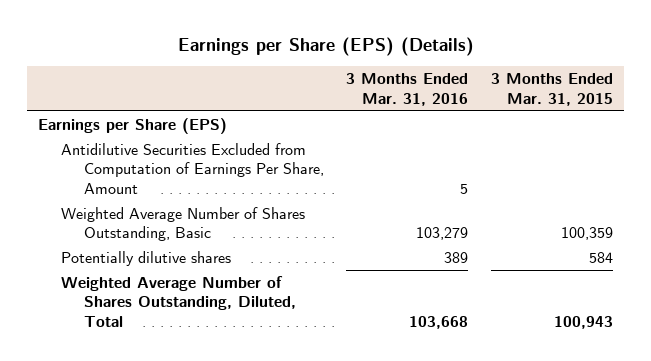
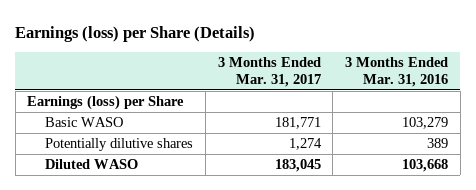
[177,36,474,56] Earnings per Share (EPS) (Details) -> [15,25,256,42] Earnings (loss) per Share (Details)
[490,72,613,106] 3 Months Ended Mar. 31, 2015 -> none
none -> [217,57,321,87] 3 Months Ended Mar. 31, 2017
[61,142,325,195] Antidilutive Securities Excluded from Computation of Earnings Per Share, Amount -> none
[38,117,228,134] Earnings per Share (EPS) -> [27,95,185,111] Earnings (loss) per Share
[61,206,306,242] Weighted Average Number of Shares Outstanding, Basic -> [45,117,124,128] Basic WASO
[61,275,297,328] Weighted Average Number of Shares Outstanding, Diluted, Total -> [45,159,139,170] Diluted WASO

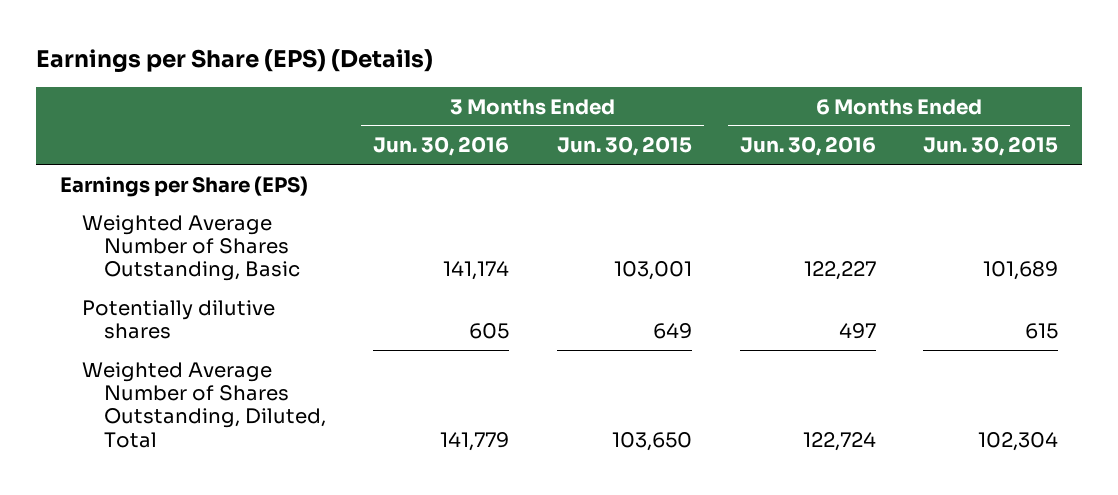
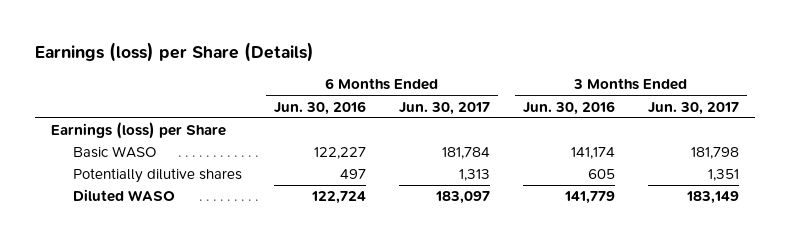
[36,49,434,74] Earnings per Share (EPS) (Details) -> [34,42,314,63] Earnings (loss) per Share (Details)
[556,136,692,157] Jun. 30, 2015 -> none
[923,136,1059,157] Jun. 30, 2015 -> none
none -> [399,101,491,115] Jun. 30, 2017
none -> [647,101,739,115] Jun. 30, 2017
[59,175,308,197] Earnings per Share (EPS) -> [51,122,227,140] Earnings (loss) per Share
[81,214,300,282] Weighted Average Number of Shares Outstanding, Basic -> [72,146,157,159] Basic WASO
[81,361,326,448] Weighted Average Number of Shares Outstanding, Diluted, Total -> [72,189,175,203] Diluted WASO

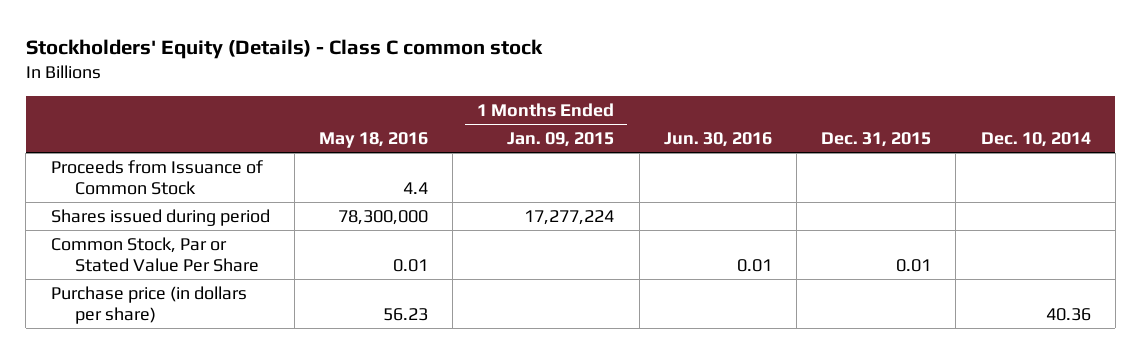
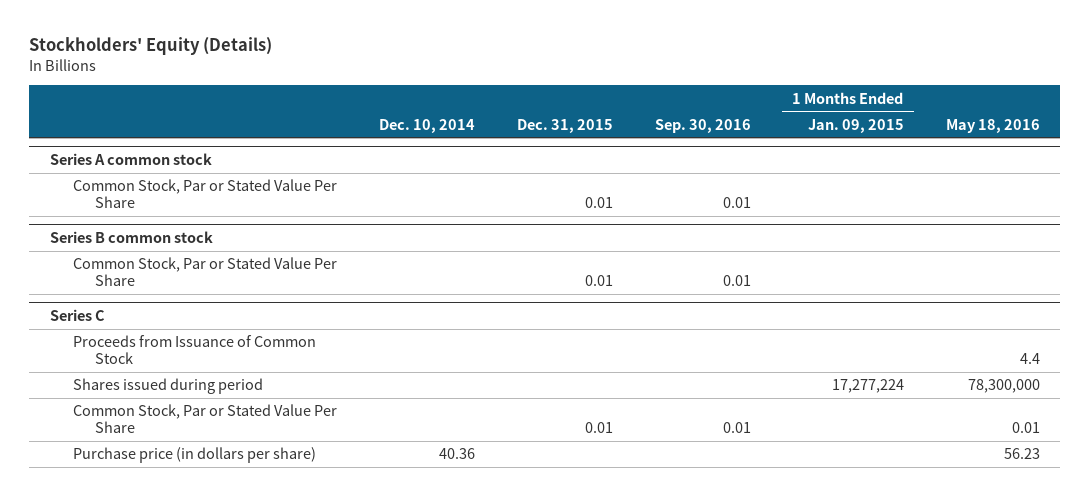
[25,38,543,59] Stockholders' Equity (Details) - Class C common stock -> [29,37,273,56] Stockholders' Equity (Details)
[663,132,772,148] Jun. 30, 2016 -> none
none -> [654,118,751,133] Sep. 30, 2016
none -> [50,152,213,165] Series A common stock
none -> [72,179,337,209] Common Stock, Par or Stated Value Per Share
none -> [50,230,214,243] Series B common stock
none -> [72,257,337,287] Common Stock, Par or Stated Value Per Share
none -> [50,308,106,321] Series C

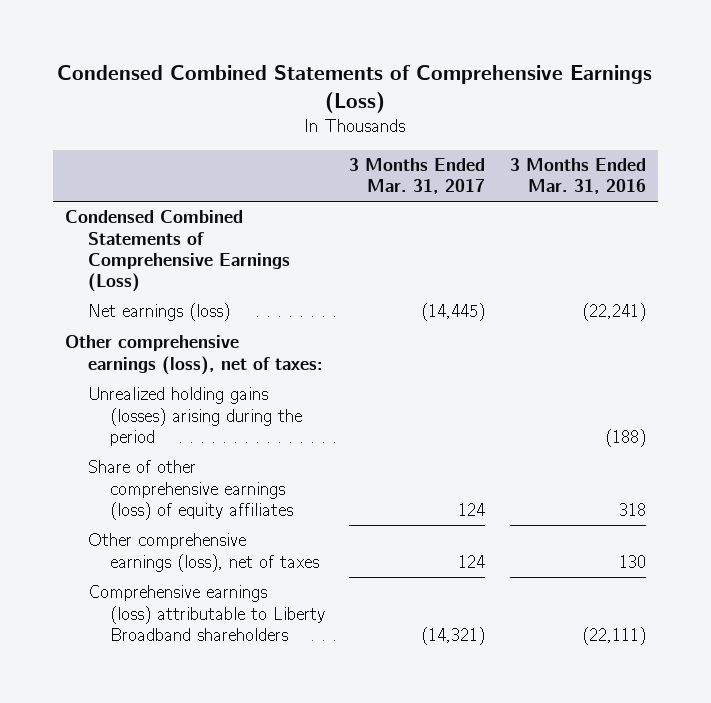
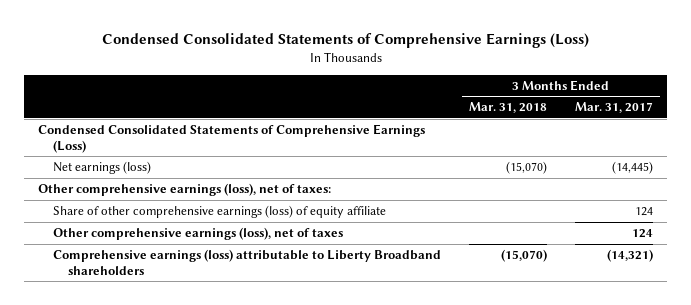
[57,65,653,113] Condensed Combined Statements of Comprehensive Earnings (Loss) -> [101,33,589,49] Condensed Consolidated Statements of Comprehensive Earnings (Loss)
[509,157,646,195] 3 Months Ended Mar. 31, 2016 -> none
none -> [468,102,547,114] Mar. 31, 2018
[64,210,290,293] Condensed Combined Statements of Comprehensive Earnings (Loss) -> [38,124,426,153] Condensed Consolidated Statements of Comprehensive Earnings (Loss)
[87,387,303,446] Unrealized holding gains (losses) arising during the period -> none
[87,460,294,520] Share of other comprehensive earnings (loss) of equity affiliates -> [52,205,386,219] Share of other comprehensive earnings (loss) of equity affiliate

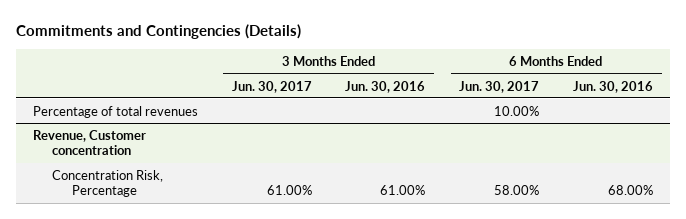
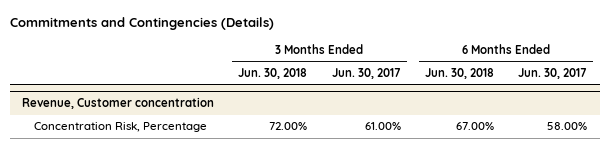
[345,80,426,93] Jun. 30, 2016 -> none
[573,80,654,93] Jun. 30, 2016 -> none
none -> [238,67,308,79] Jun. 30, 2018
none -> [424,67,494,79] Jun. 30, 2018
[32,105,198,118] Percentage of total revenues -> none

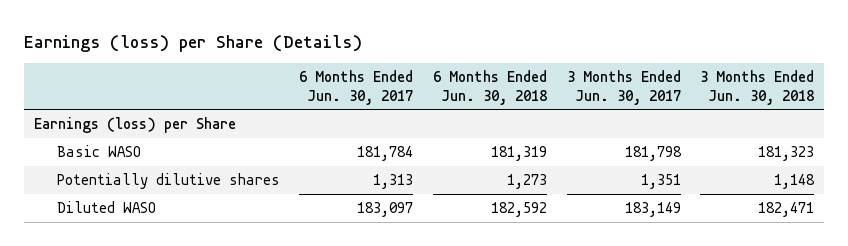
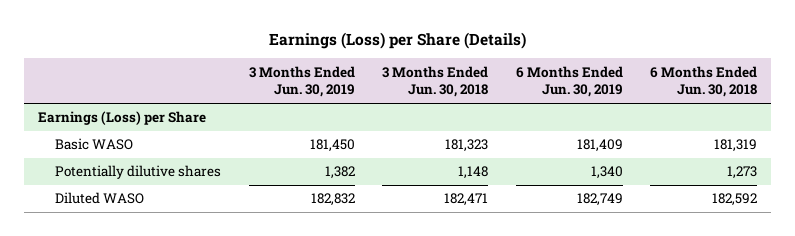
[24,34,363,52] Earnings (loss) per Share (Details) -> [268,32,526,50] Earnings (Loss) per Share (Details)
[299,70,414,105] 6 Months Ended Jun. 30, 2017 -> none
[566,70,681,105] 3 Months Ended Jun. 30, 2017 -> none
none -> [248,65,355,98] 3 Months Ended Jun. 30, 2019
none -> [515,65,623,98] 6 Months Ended Jun. 30, 2019
[33,117,236,134] Earnings (loss) per Share -> [37,111,206,126] Earnings (Loss) per Share

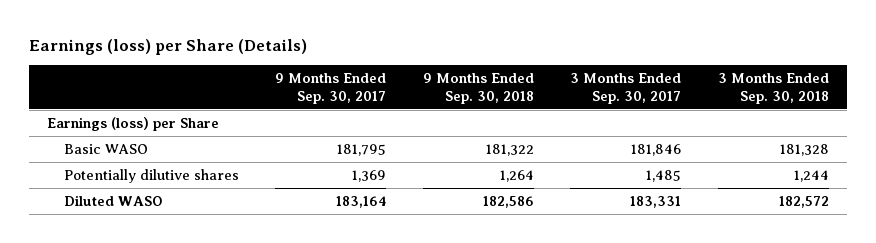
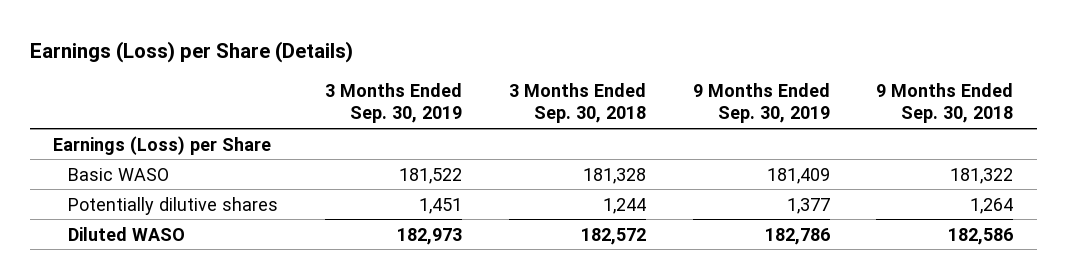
[28,39,307,56] Earnings (loss) per Share (Details) -> [29,40,353,63] Earnings (Loss) per Share (Details)
[275,73,387,105] 9 Months Ended Sep. 30, 2017 -> none
[570,73,682,105] 3 Months Ended Sep. 30, 2017 -> none
none -> [325,83,463,124] 3 Months Ended Sep. 30, 2019
none -> [692,83,830,124] 9 Months Ended Sep. 30, 2019
[47,116,220,131] Earnings (loss) per Share -> [53,135,272,155] Earnings (Loss) per Share

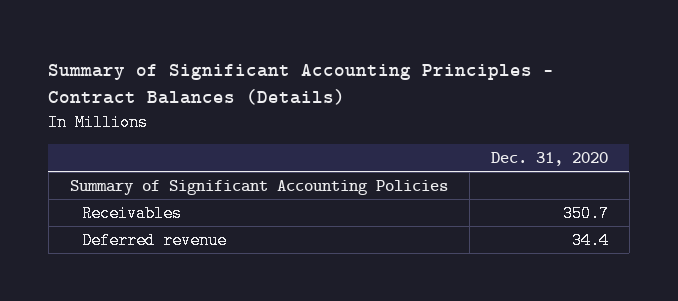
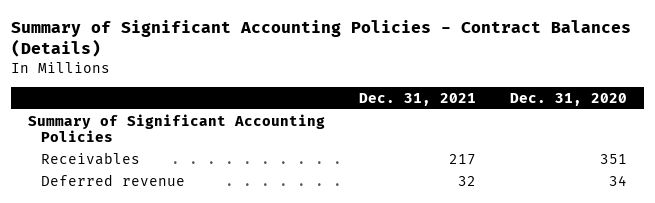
[48,63,555,105] Summary of Significant Accounting Principles - Contract Balances (Details) -> [11,19,632,58] Summary of Significant Accounting Policies - Contract Balances (Details)
none -> [359,92,477,106] Dec. 31, 2021
[562,204,609,222] 350.7 -> [600,153,628,164] 351
[571,231,609,249] 34.4 -> [609,174,628,186] 34

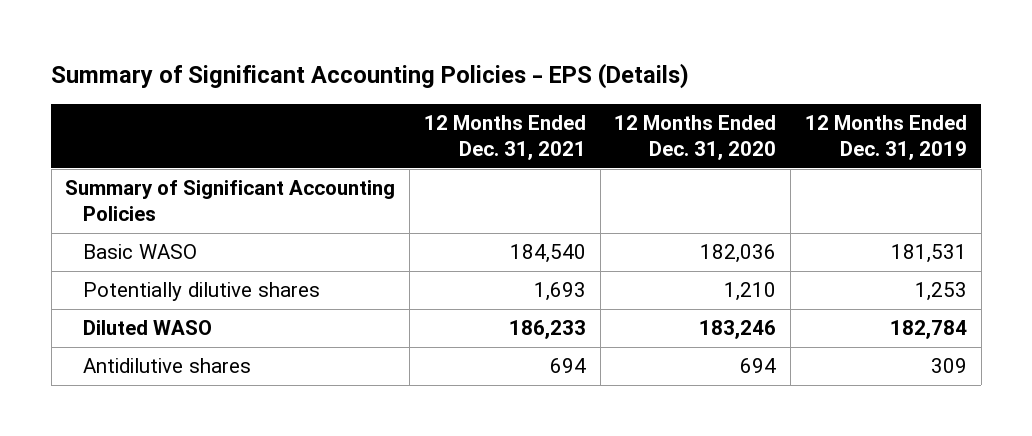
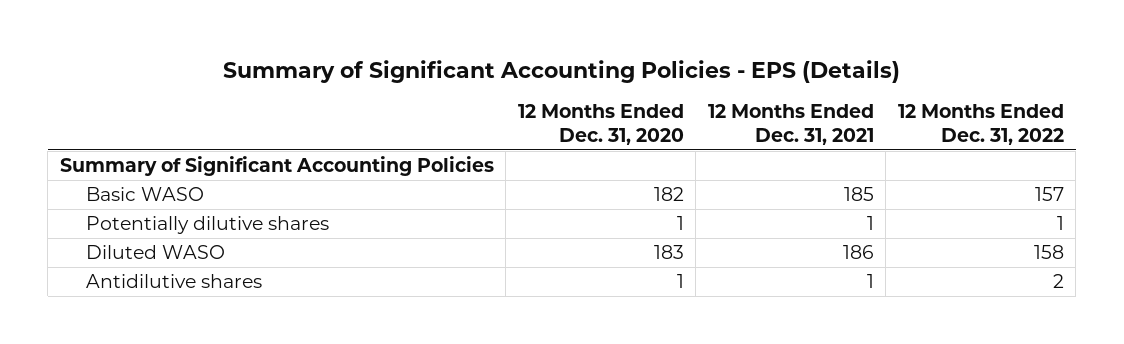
[804,115,967,160] 12 Months Ended Dec. 31, 2019 -> none
none -> [897,104,1064,145] 12 Months Ended Dec. 31, 2022
[509,244,586,264] 184,540 -> [843,187,874,202] 185
[700,244,777,264] 182,036 -> [653,187,684,202] 182
[533,282,586,302] 1,693 -> [866,216,874,231] 1
[724,282,777,302] 1,210 -> [676,216,684,231] 1
[508,320,586,340] 186,233 -> [842,245,874,260] 186
[699,320,777,340] 183,246 -> [653,245,684,260] 183
[549,358,586,374] 694 -> [866,274,874,289] 1
[740,358,777,374] 694 -> [676,274,684,289] 1

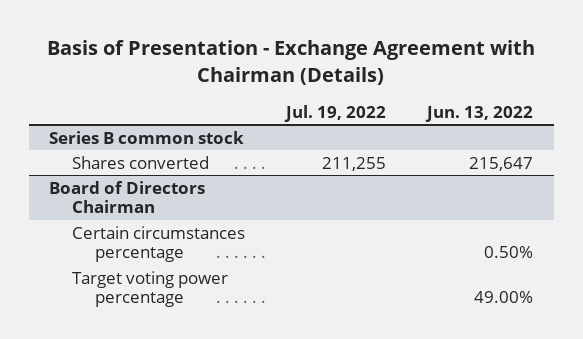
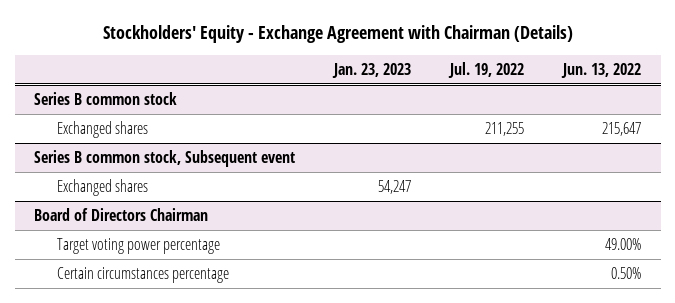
[47,40,536,86] Basis of Presentation - Exchange Agreement with Chairman (Details) -> [102,25,573,44] Stockholders' Equity - Exchange Agreement with Chairman (Details)
none -> [332,62,412,78] Jan. 23, 2023
[72,155,210,169] Shares converted -> [56,121,148,139] Exchanged shares
none -> [34,150,296,168] Series B common stock, Subsequent event
none -> [56,179,148,197] Exchanged shares
[72,225,246,263] Certain circumstances percentage -> [56,267,229,284] Certain circumstances percentage

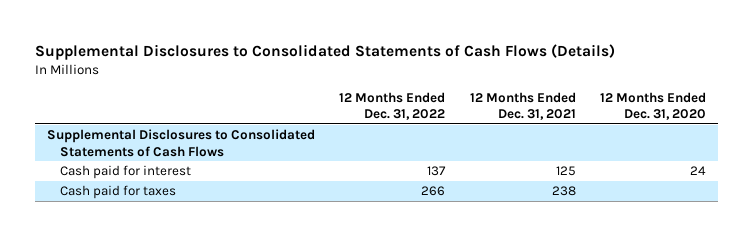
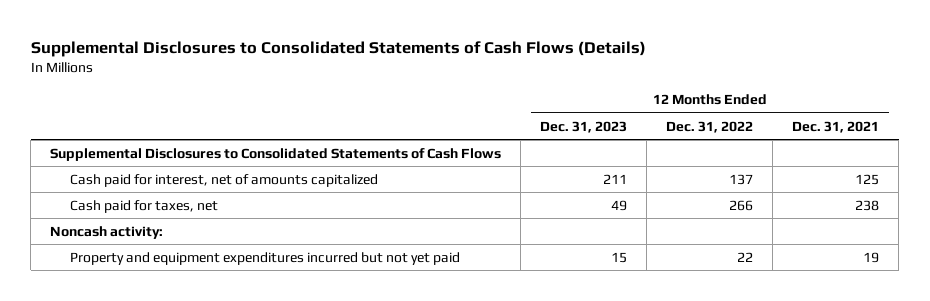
[600,91,707,120] 12 Months Ended Dec. 31, 2020 -> none
none -> [540,120,628,133] Dec. 31, 2023
[60,165,192,180] Cash paid for interest -> [70,173,379,187] Cash paid for interest, net of amounts capitalized
[60,185,177,200] Cash paid for taxes -> [70,199,219,213] Cash paid for taxes, net
none -> [50,225,164,239] Noncash activity:
none -> [70,251,461,265] Property and equipment expenditures incurred but not yet paid

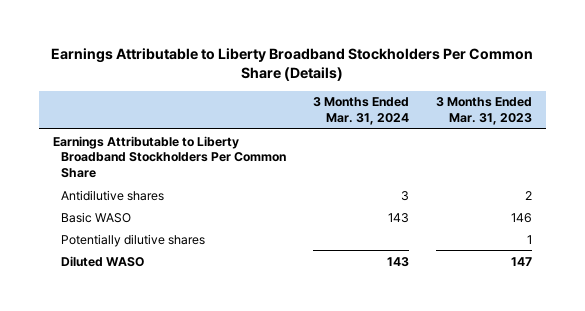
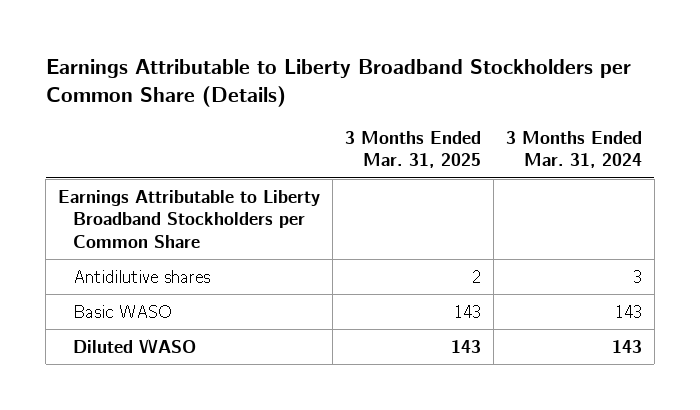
[51,47,534,82] Earnings Attributable to Liberty Broadband Stockholders Per Common Share (Details) -> [45,58,631,107] Earnings Attributable to Liberty Broadband Stockholders per Common Share (Details)
[436,97,533,125] 3 Months Ended Mar. 31, 2023 -> none
none -> [344,130,481,169] 3 Months Ended Mar. 31, 2025
[52,135,287,179] Earnings Attributable to Liberty Broadband Stockholders Per Common Share -> [58,189,321,249] Earnings Attributable to Liberty Broadband Stockholders per Common Share
[61,233,206,247] Potentially dilutive shares -> none

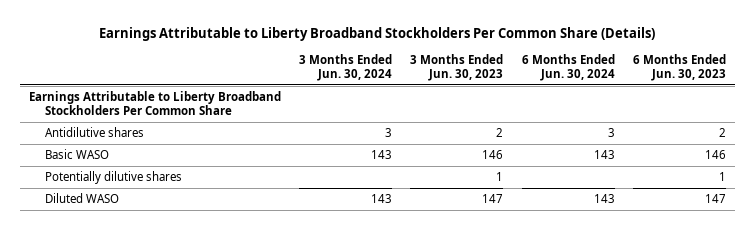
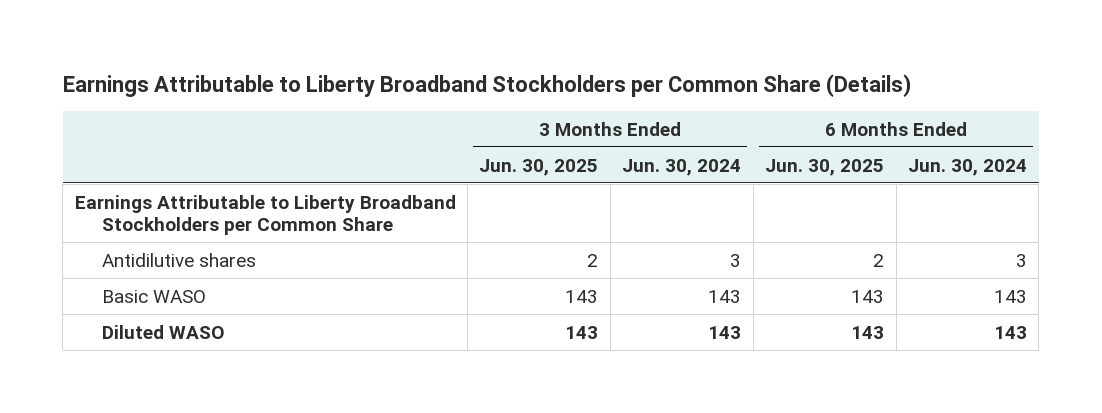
[99,26,656,41] Earnings Attributable to Liberty Broadband Stockholders Per Common Share (Details) -> [62,74,911,98] Earnings Attributable to Liberty Broadband Stockholders per Common Share (Details)
[410,54,504,81] 3 Months Ended Jun. 30, 2023 -> none
[632,54,726,81] 6 Months Ended Jun. 30, 2023 -> none
none -> [479,158,599,176] Jun. 30, 2025
none -> [765,158,885,176] Jun. 30, 2025
[28,91,281,115] Earnings Attributable to Liberty Broadband Stockholders Per Common Share -> [74,194,456,235] Earnings Attributable to Liberty Broadband Stockholders per Common Share
[44,171,182,185] Potentially dilutive shares -> none

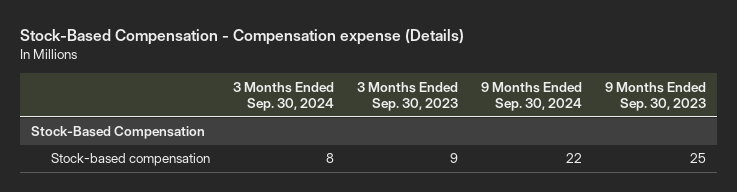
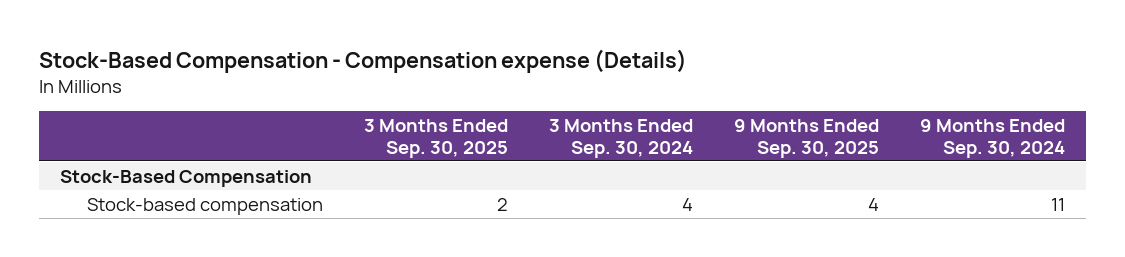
[356,81,458,112] 3 Months Ended Sep. 30, 2023 -> none
[604,81,706,112] 9 Months Ended Sep. 30, 2023 -> none
none -> [363,118,508,158] 3 Months Ended Sep. 30, 2025
none -> [734,118,880,158] 9 Months Ended Sep. 30, 2025
[325,153,334,164] 8 -> [681,197,693,211] 4
[565,153,582,164] 22 -> [1051,197,1066,211] 11

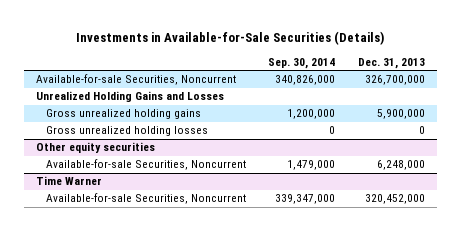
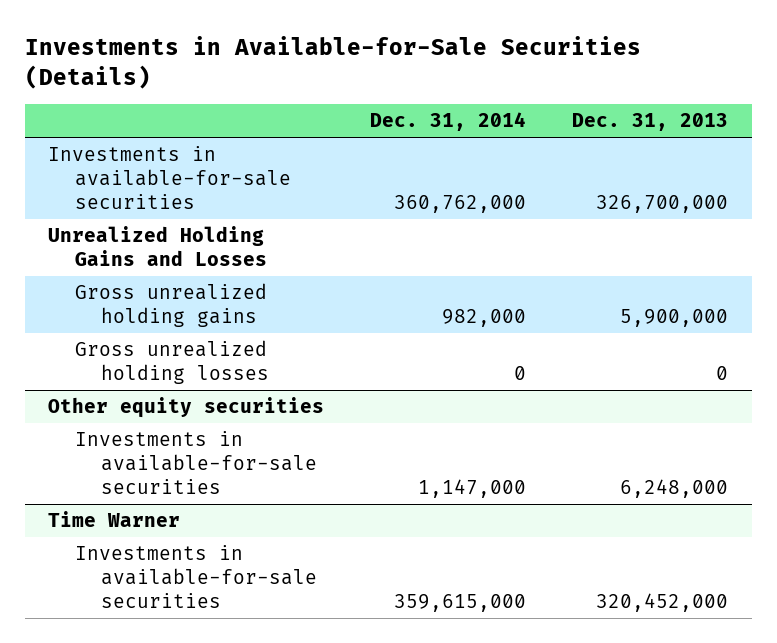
[268,57,336,69] Sep. 30, 2014 -> none
none -> [370,112,527,132] Dec. 31, 2014
[35,74,236,86] Available-for-sale Securities, Noncurrent -> [48,146,291,210] Investments in available-for-sale securities
[45,159,246,171] Available-for-sale Securities, Noncurrent -> [74,431,318,495] Investments in available-for-sale securities
[45,193,246,205] Available-for-sale Securities, Noncurrent -> [74,545,318,609] Investments in available-for-sale securities

